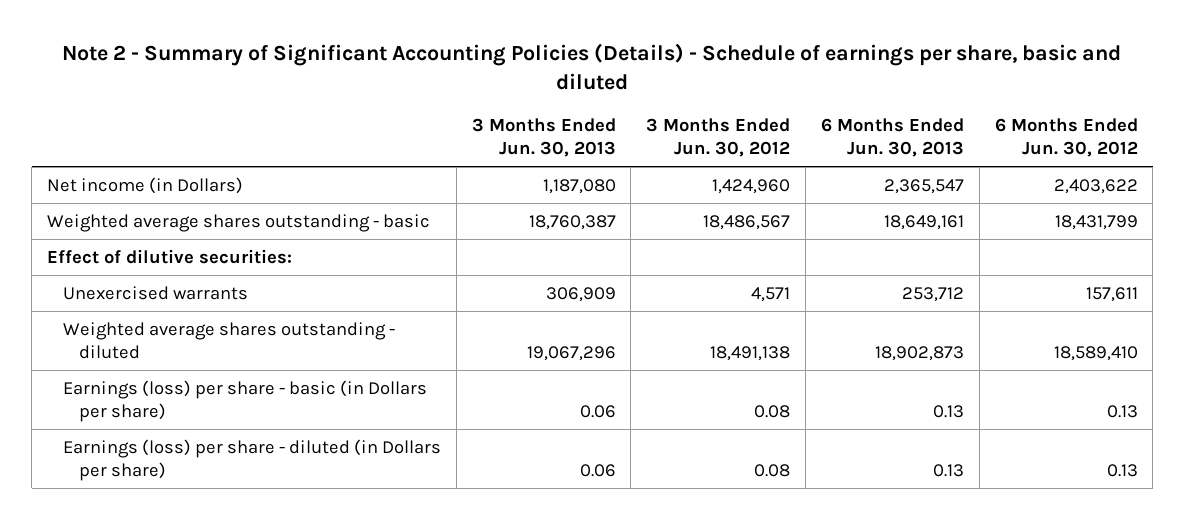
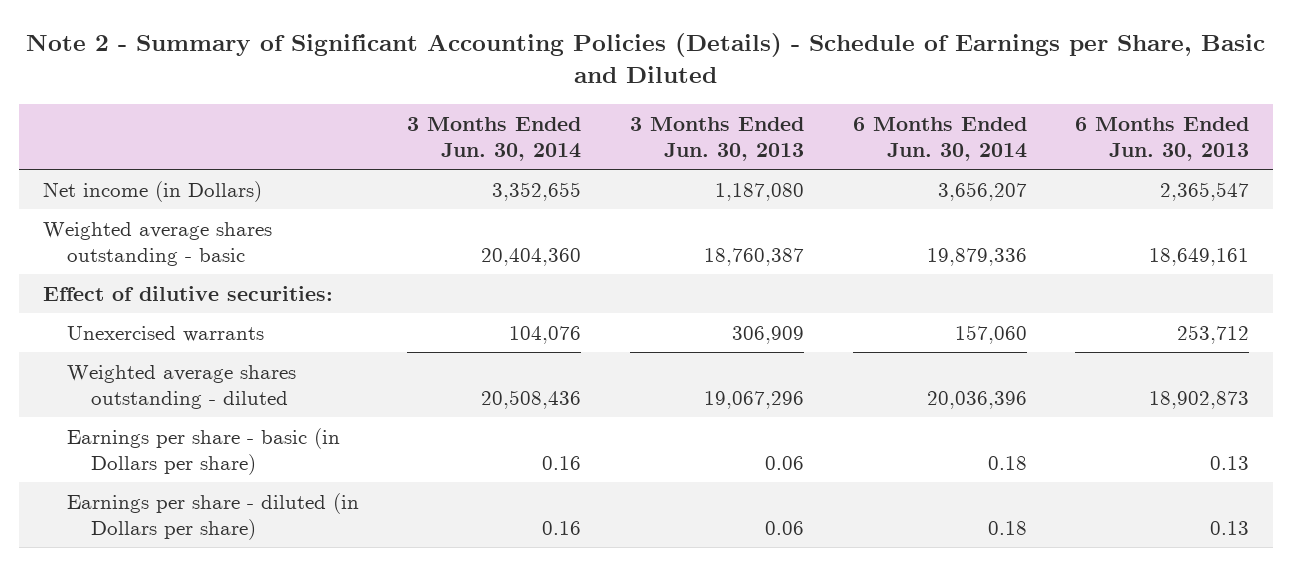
[62,43,1122,91] Note 2 - Summary of Significant Accounting Policies (Details) - Schedule of earnings per share, basic and diluted -> [25,33,1265,84] Note 2 - Summary of Significant Accounting Policies (Details) - Schedule of Earnings per Share, Basic and Diluted
[646,118,791,158] 3 Months Ended Jun. 30, 2012 -> none
[994,118,1138,158] 6 Months Ended Jun. 30, 2012 -> none
none -> [407,117,582,162] 3 Months Ended Jun. 30, 2014
none -> [852,117,1027,162] 6 Months Ended Jun. 30, 2014
[62,379,427,422] Earnings (loss) per share - basic (in Dollars per share) -> [66,427,340,475] Earnings per share - basic (in Dollars per share)
[62,438,441,481] Earnings (loss) per share - diluted (in Dollars per share) -> [66,492,359,540] Earnings per share - diluted (in Dollars per share)

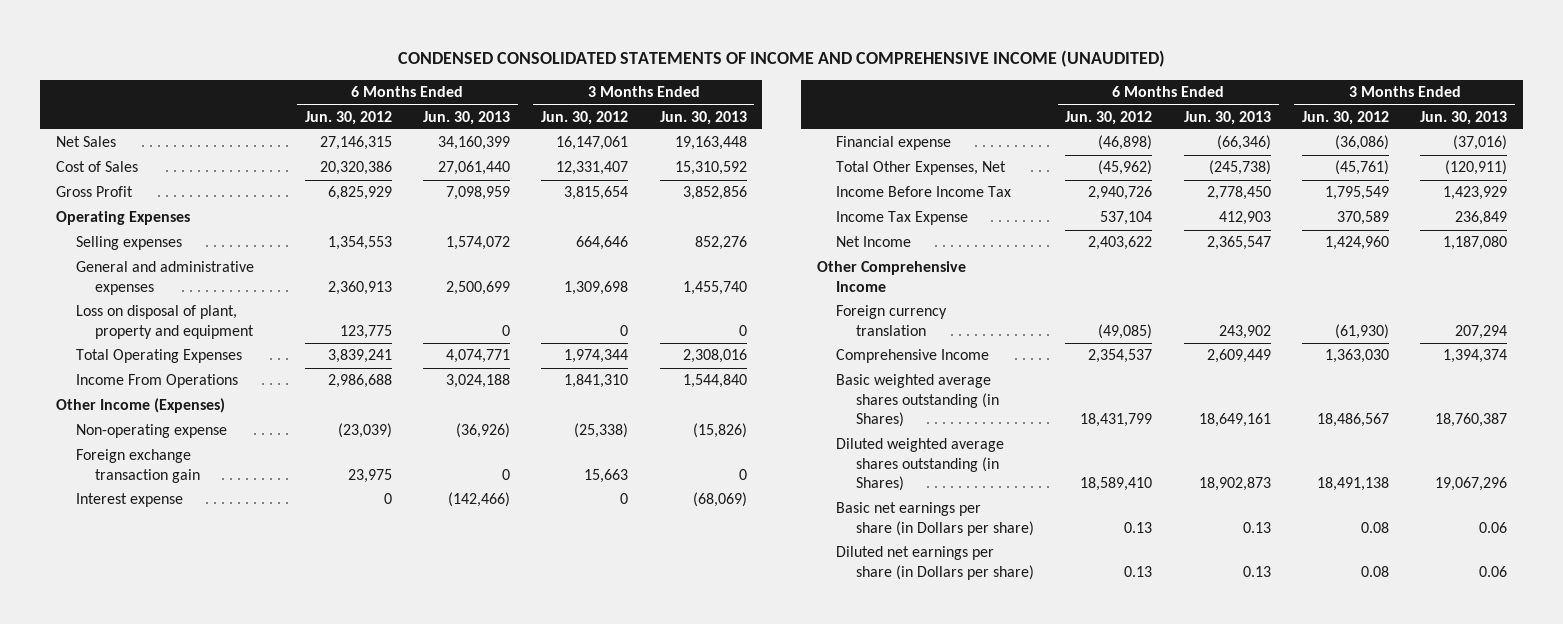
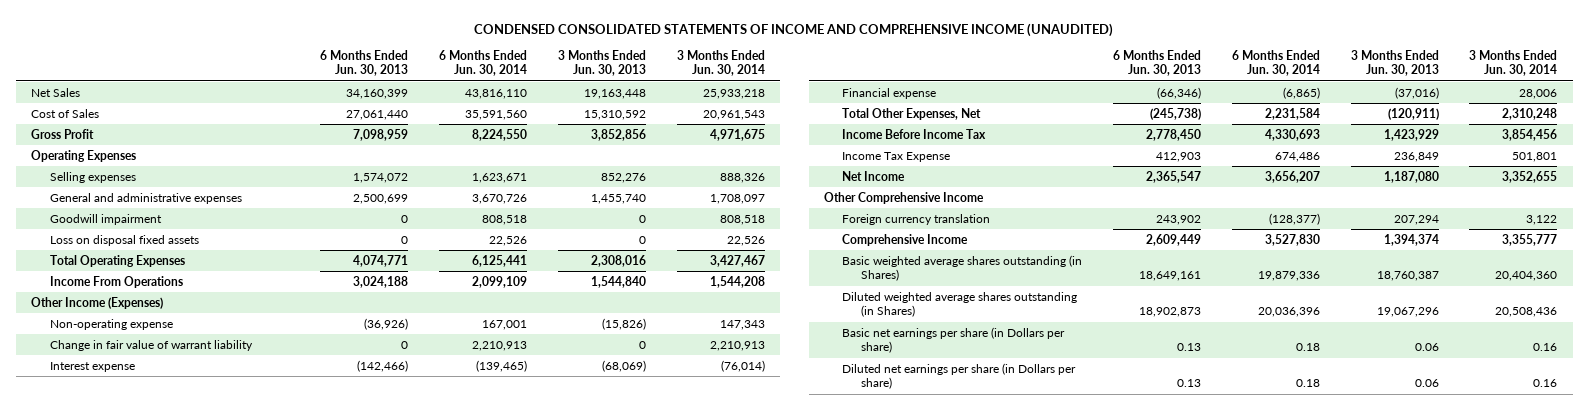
[304,110,392,125] Jun. 30, 2012 -> none
[541,110,629,125] Jun. 30, 2012 -> none
none -> [439,49,528,77] 6 Months Ended Jun. 30, 2014
none -> [676,49,765,77] 3 Months Ended Jun. 30, 2014
[75,305,255,339] Loss on disposal of plant, property and equipment -> none
none -> [49,213,162,225] Goodwill impairment
none -> [49,234,199,246] Loss on disposal fixed assets
[75,449,201,483] Foreign exchange transaction gain -> none
none -> [49,339,253,351] Change in fair value of warrant liability

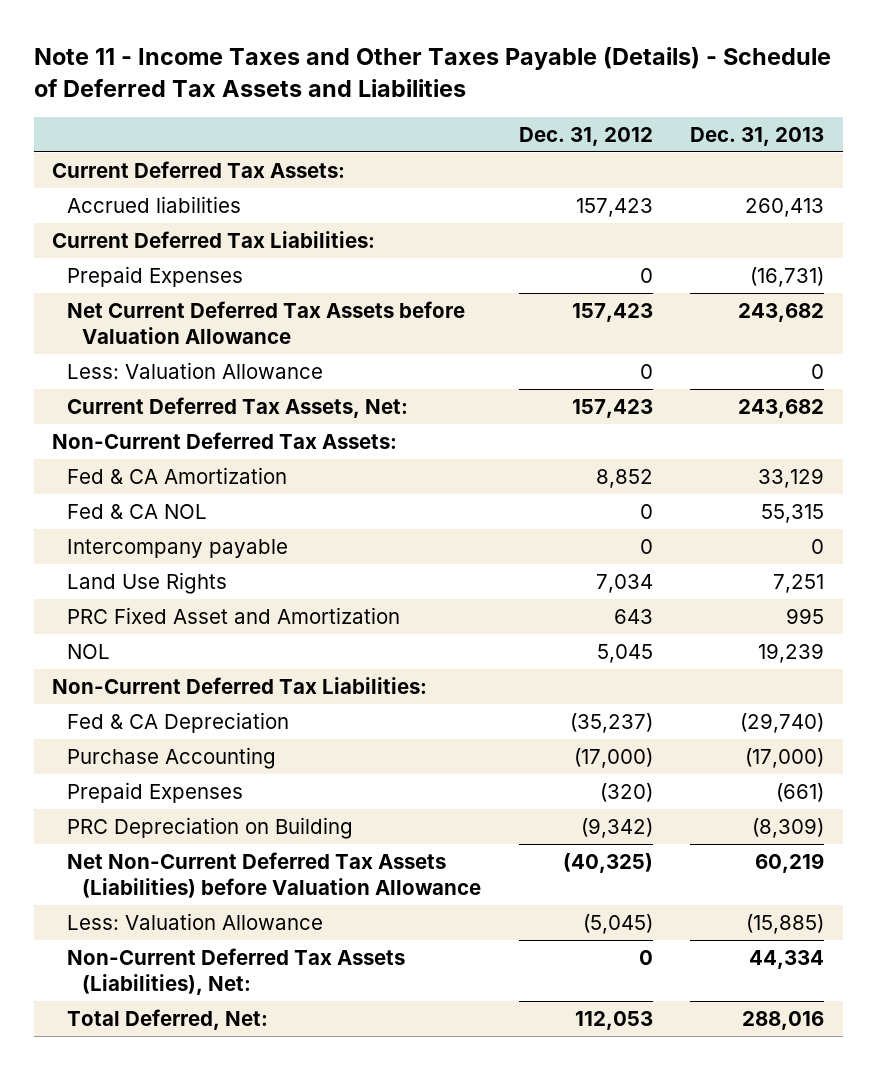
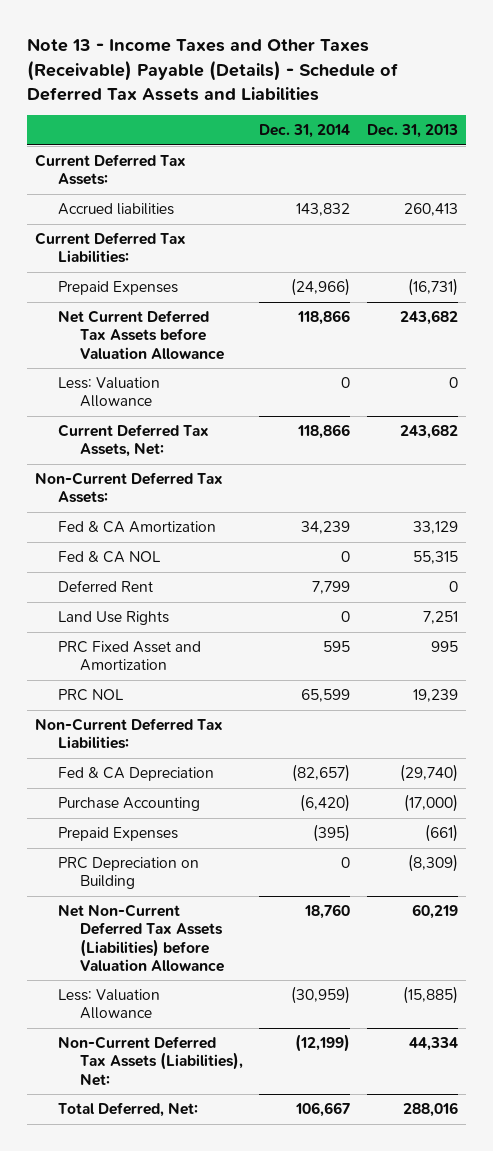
[33,47,831,97] Note 11 - Income Taxes and Other Taxes Payable (Details) - Schedule of Deferred Tax Assets and Liabilities -> [27,38,399,101] Note 13 - Income Taxes and Other Taxes (Receivable) Payable (Details) - Schedule of Deferred Tax Assets and Liabilities
[518,126,653,146] Dec. 31, 2012 -> none
none -> [259,124,351,139] Dec. 31, 2014
[67,538,289,558] Intercompany payable -> none
none -> [57,580,153,593] Deferred Rent
[67,643,111,659] NOL -> [57,689,124,702] PRC NOL

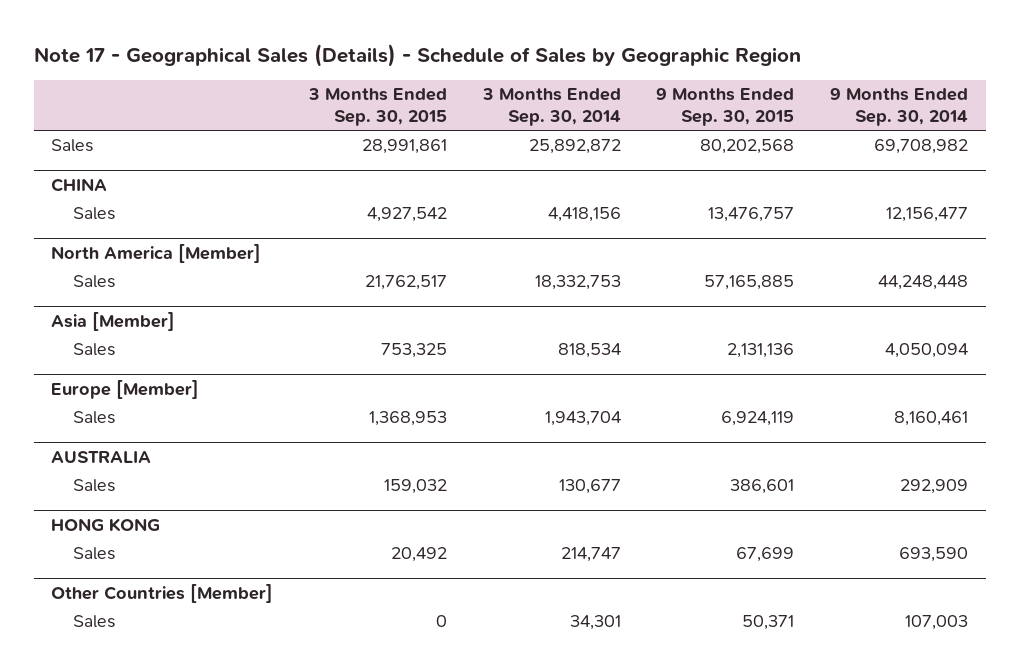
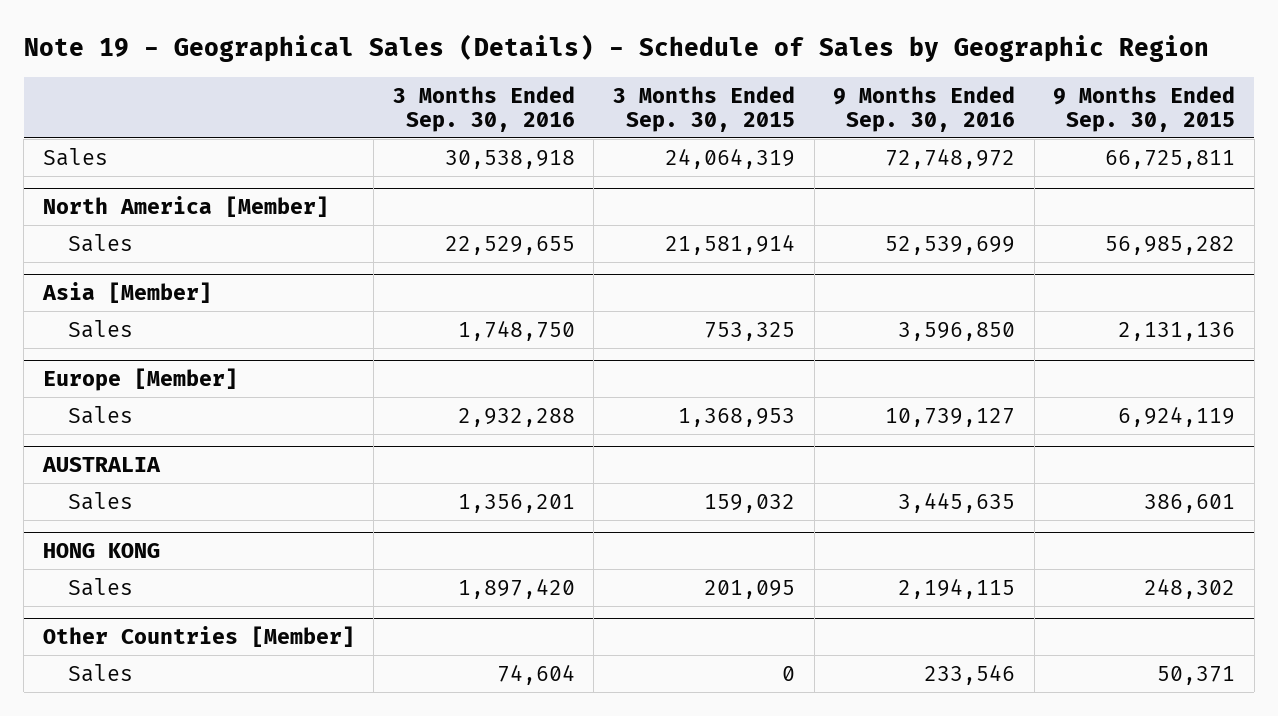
[33,43,801,67] Note 17 - Geographical Sales (Details) - Schedule of Sales by Geographic Region -> [23,34,1209,63] Note 19 - Geographical Sales (Details) - Schedule of Sales by Geographic Region
[481,87,621,127] 3 Months Ended Sep. 30, 2014 -> none
[829,87,968,127] 9 Months Ended Sep. 30, 2014 -> none
none -> [392,85,575,132] 3 Months Ended Sep. 30, 2016
none -> [833,85,1016,132] 9 Months Ended Sep. 30, 2016
[51,177,108,192] CHINA -> none
[72,207,115,221] Sales -> none
[362,139,448,155] 28,991,861 -> [664,147,795,169] 24,064,319
[700,139,795,155] 80,202,568 -> [1105,149,1236,169] 66,725,811
[365,275,448,291] 21,762,517 -> [664,233,795,255] 21,581,914
[704,275,795,291] 57,165,885 -> [1105,235,1236,255] 56,985,282
[391,547,448,563] 20,492 -> [703,579,795,599] 201,095
[736,547,795,563] 67,699 -> [1144,577,1236,599] 248,302

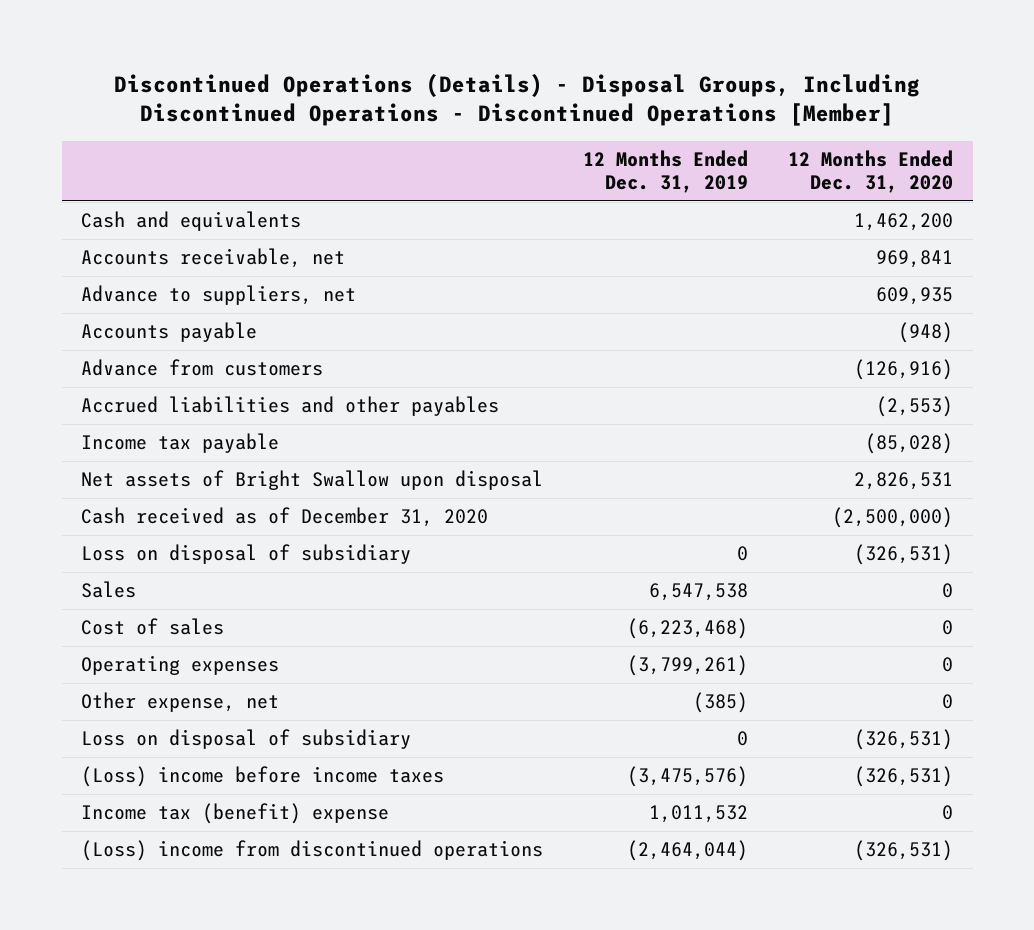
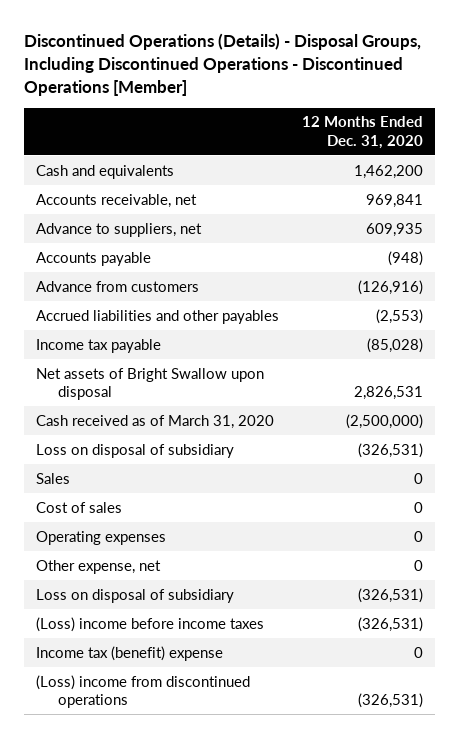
[583,150,749,194] 12 Months Ended Dec. 31, 2019 -> none
[81,507,489,528] Cash received as of December 31, 2020 -> [35,414,274,429] Cash received as of March 31, 2020

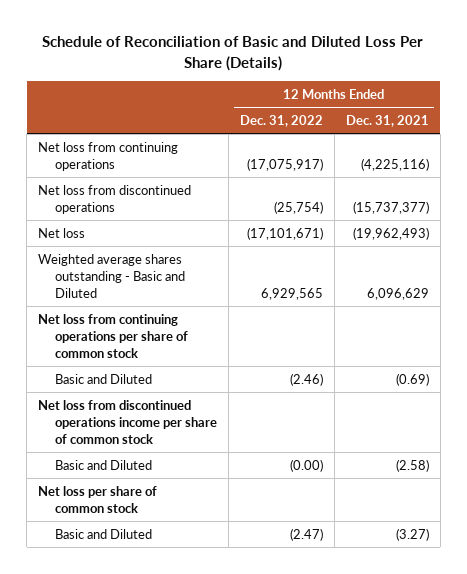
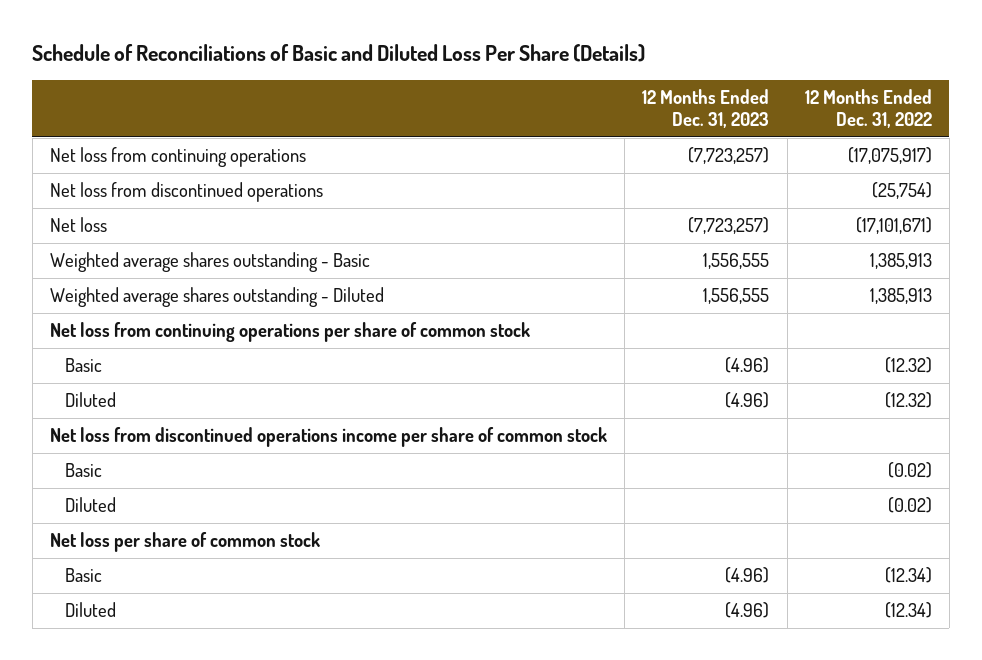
[42,36,424,71] Schedule of Reconciliation of Basic and Diluted Loss Per Share (Details) -> [32,44,646,63] Schedule of Reconciliations of Basic and Diluted Loss Per Share (Details)
[345,114,429,127] Dec. 31, 2021 -> none
none -> [642,89,770,128] 12 Months Ended Dec. 31, 2023
[38,253,186,298] Weighted average shares outstanding - Basic and Diluted -> [50,252,371,273] Weighted average shares outstanding - Basic
[260,287,323,300] 6,929,565 -> [869,253,932,270] 1,385,913
none -> [50,287,385,308] Weighted average shares outstanding - Diluted
[55,373,153,384] Basic and Diluted -> [65,358,103,373] Basic
[289,372,323,386] (2.46) -> [884,357,932,374] (12.32)
none -> [65,392,117,408] Diluted
[55,459,153,470] Basic and Diluted -> [65,463,103,478] Basic
[289,458,323,472] (0.00) -> [887,462,932,479] (0.02)
none -> [65,497,117,513] Diluted
[55,528,153,539] Basic and Diluted -> [65,568,103,583] Basic
[289,527,323,541] (2.47) -> [884,567,932,584] (12.34)
none -> [65,602,117,618] Diluted

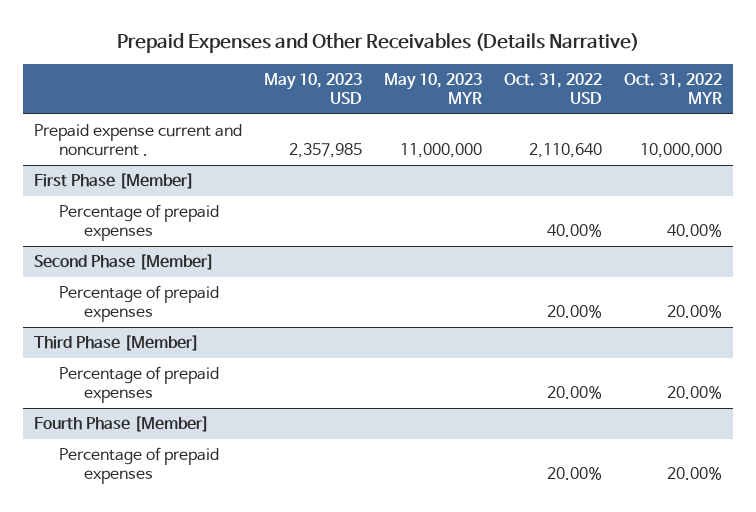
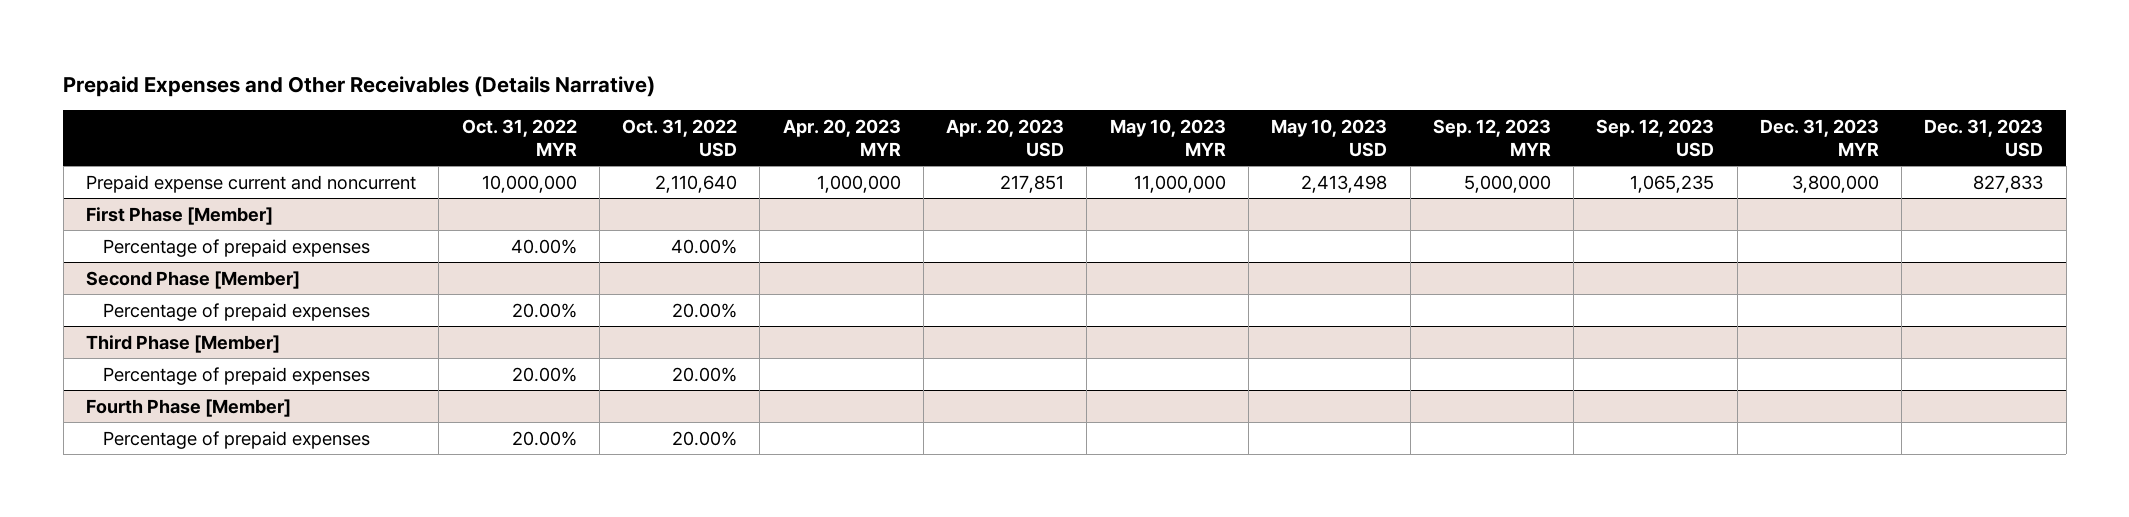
none -> [782,118,901,156] Apr. 20, 2023 MYR
none -> [946,118,1065,157] Apr. 20, 2023 USD
none -> [1432,118,1551,156] Sep. 12, 2023 MYR
none -> [1596,118,1715,157] Sep. 12, 2023 USD
none -> [1759,118,1879,156] Dec. 31, 2023 MYR
none -> [1924,118,2044,157] Dec. 31, 2023 USD
[34,124,243,156] Prepaid expense current and noncurrent . -> [85,174,416,193] Prepaid expense current and noncurrent
[289,142,363,158] 2,357,985 -> [1301,174,1388,193] 2,413,498

